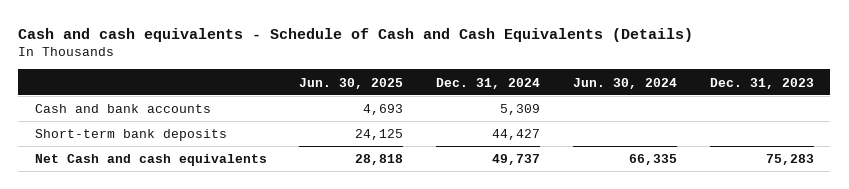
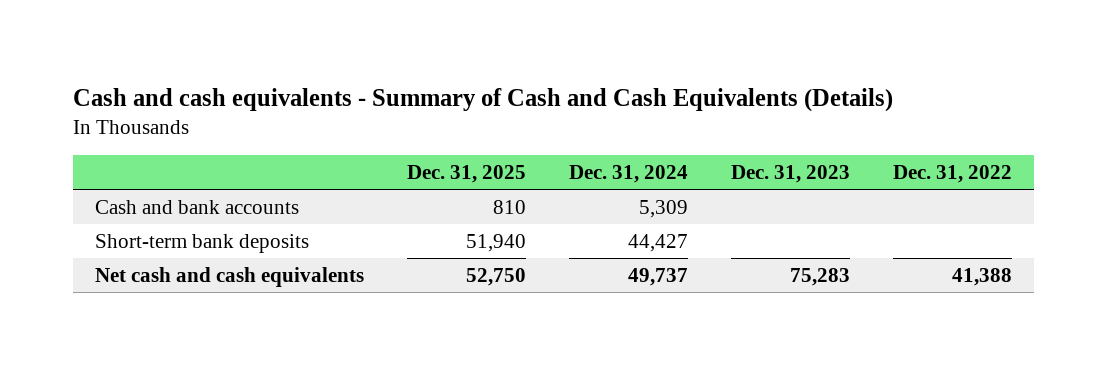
[18,27,694,42] Cash and cash equivalents - Schedule of Cash and Cash Equivalents (Details) -> [73,87,894,112] Cash and cash equivalents - Summary of Cash and Cash Equivalents (Details)
[299,77,404,89] Jun. 30, 2025 -> none
[573,77,678,89] Jun. 30, 2024 -> none
none -> [406,165,526,184] Dec. 31, 2025
none -> [893,165,1013,184] Dec. 31, 2022
[34,154,267,167] Net Cash and cash equivalents -> [94,266,364,287] Net cash and cash equivalents

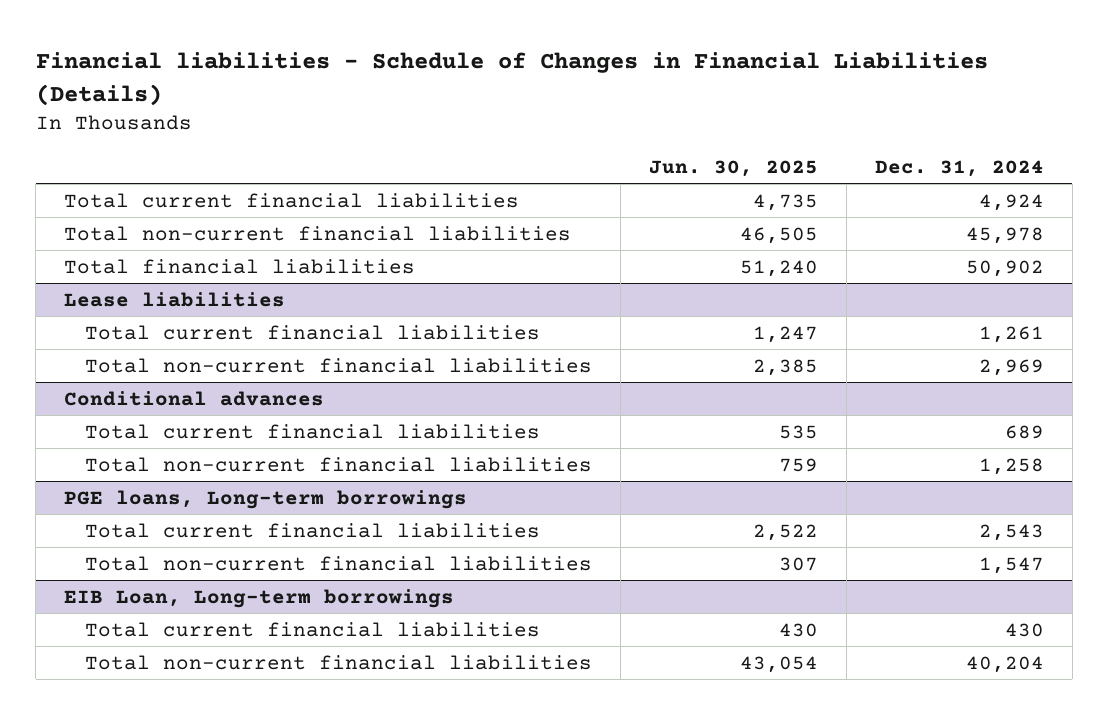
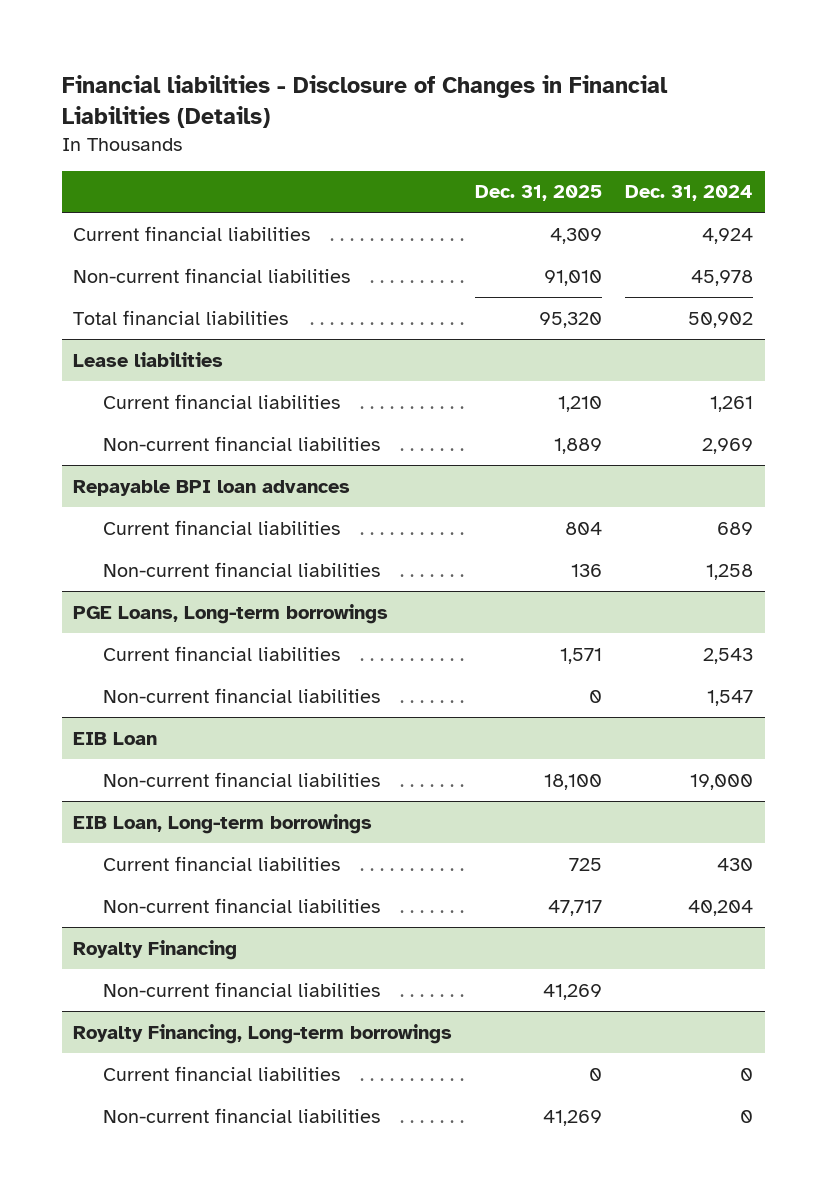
[35,52,988,106] Financial liabilities - Schedule of Changes in Financial Liabilities (Details) -> [61,74,668,128] Financial liabilities - Disclosure of Changes in Financial Liabilities (Details)
[648,159,818,177] Jun. 30, 2025 -> none
none -> [475,185,603,202] Dec. 31, 2025
[64,192,520,208] Total current financial liabilities -> [73,225,311,241] Current financial liabilities
[64,225,572,241] Total non-current financial liabilities -> [73,267,351,283] Non-current financial liabilities
[84,324,540,340] Total current financial liabilities -> [102,393,340,409] Current financial liabilities
[84,357,592,373] Total non-current financial liabilities -> [102,435,380,451] Non-current financial liabilities
[64,390,325,406] Conditional advances -> [73,479,351,496] Repayable BPI loan advances
[84,423,540,439] Total current financial liabilities -> [102,519,340,535] Current financial liabilities
[84,456,592,472] Total non-current financial liabilities -> [102,561,380,577] Non-current financial liabilities
[64,489,468,509] PGE loans, Long-term borrowings -> [73,603,389,624] PGE Loans, Long-term borrowings
[84,522,540,538] Total current financial liabilities -> [102,645,340,661] Current financial liabilities
[84,555,592,571] Total non-current financial liabilities -> [102,687,380,703] Non-current financial liabilities
none -> [73,731,158,745] EIB Loan
none -> [102,771,380,787] Non-current financial liabilities
[84,621,540,637] Total current financial liabilities -> [102,855,340,871] Current financial liabilities
[84,654,592,670] Total non-current financial liabilities -> [102,897,380,913] Non-current financial liabilities
none -> [73,939,238,960] Royalty Financing
none -> [102,981,380,997] Non-current financial liabilities
none -> [73,1023,453,1044] Royalty Financing, Long-term borrowings
none -> [102,1065,340,1081] Current financial liabilities
none -> [102,1107,380,1123] Non-current financial liabilities

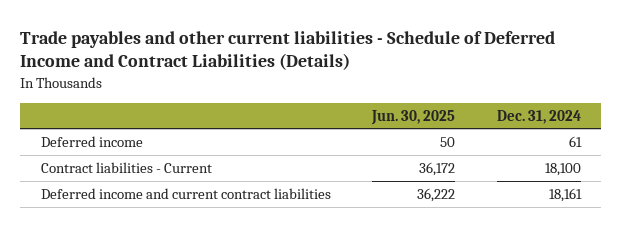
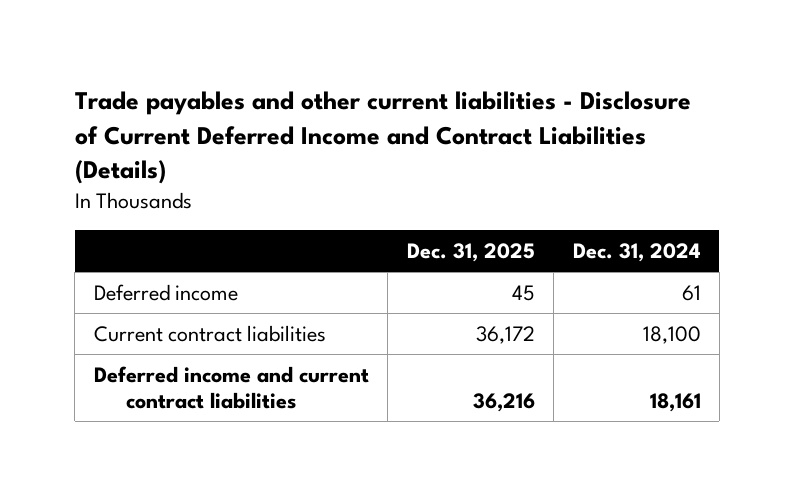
[20,30,556,71] Trade payables and other current liabilities - Schedule of Deferred Income and Contract Liabilities (Details) -> [74,91,691,185] Trade payables and other current liabilities - Disclosure of Current Deferred Income and Contract Liabilities (Details)
[371,109,456,125] Jun. 30, 2025 -> none
none -> [406,242,535,262] Dec. 31, 2025
[41,161,213,173] Contract liabilities - Current -> [93,324,326,342] Current contract liabilities

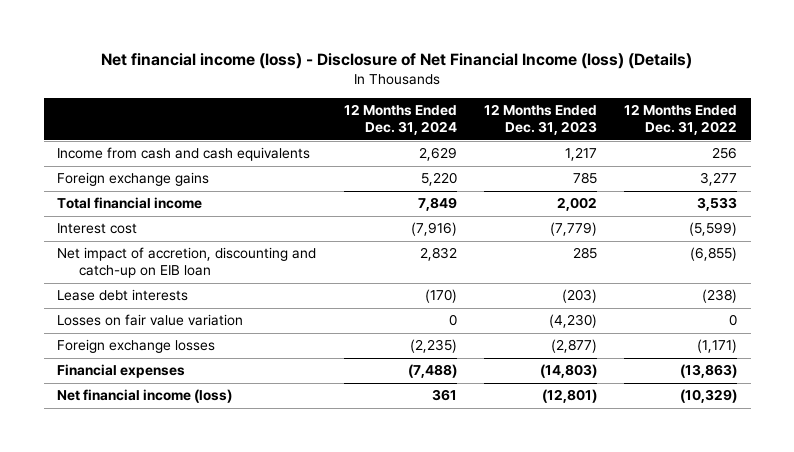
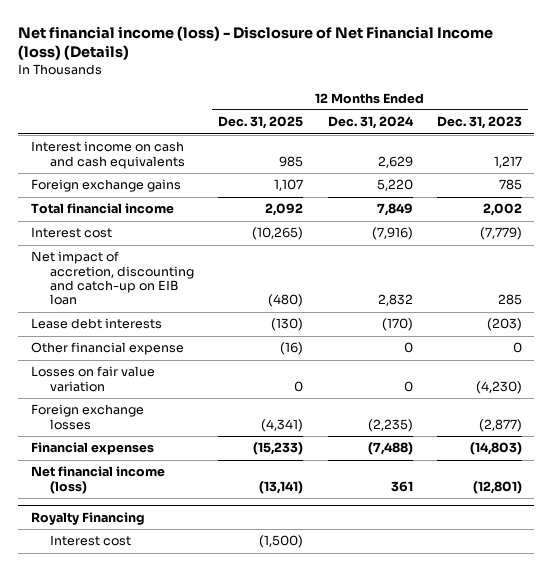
[624,104,738,136] 12 Months Ended Dec. 31, 2022 -> none
none -> [218,116,304,130] Dec. 31, 2025
[57,147,311,162] Income from cash and cash equivalents -> [30,141,185,169] Interest income on cash and cash equivalents
none -> [30,342,184,356] Other financial expense
none -> [30,511,145,525] Royalty Financing
none -> [49,535,131,547] Interest cost

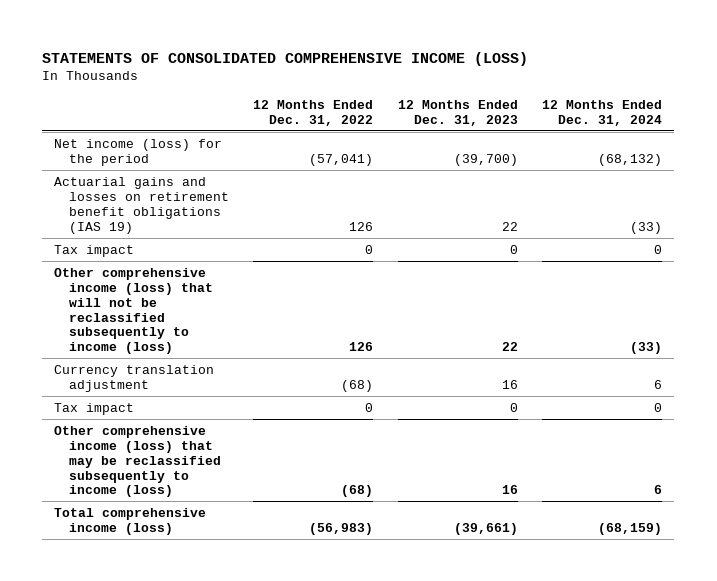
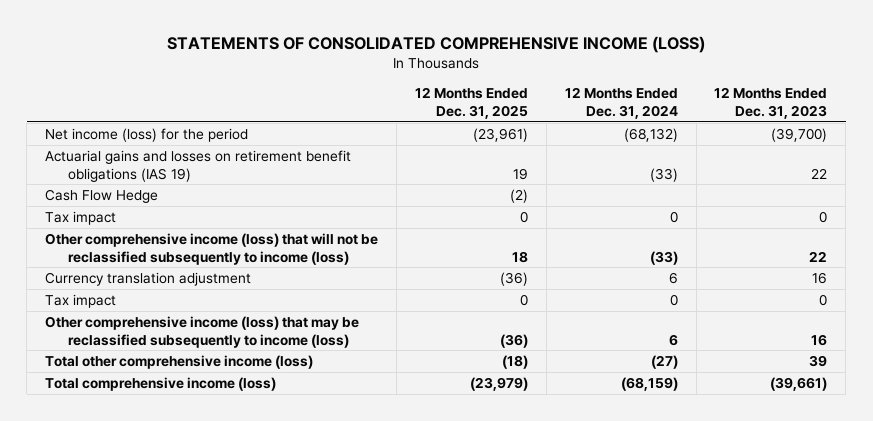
[253,99,374,126] 12 Months Ended Dec. 31, 2022 -> none
none -> [414,87,528,119] 12 Months Ended Dec. 31, 2025
none -> [45,188,159,203] Cash Flow Hedge
none -> [45,354,314,369] Total other comprehensive income (loss)

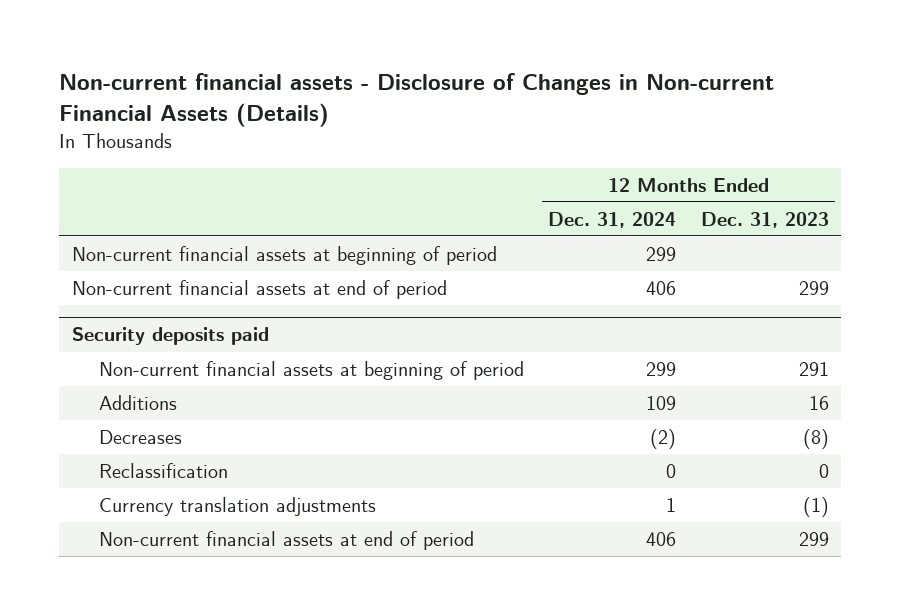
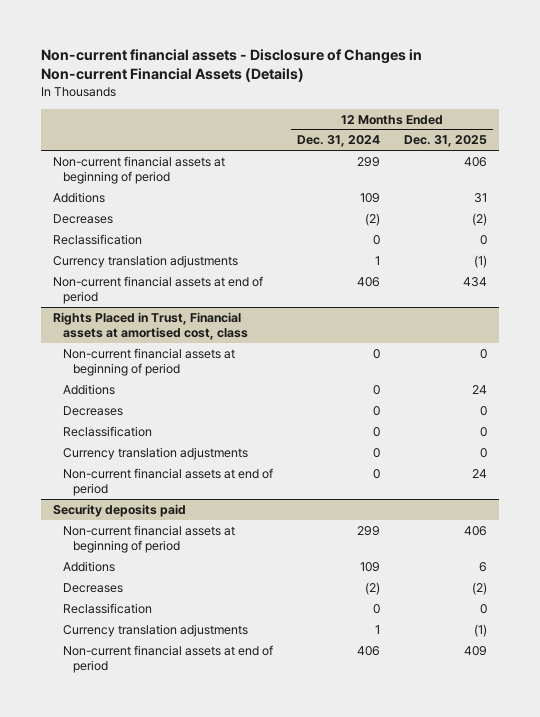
[701,211,830,228] Dec. 31, 2023 -> none
none -> [403,135,487,148] Dec. 31, 2025
none -> [52,191,105,203] Additions
none -> [52,213,113,224] Decreases
none -> [52,233,142,245] Reclassification
none -> [52,254,238,268] Currency translation adjustments
none -> [52,311,249,340] Rights Placed in Trust, Financial assets at amortised cost, class
none -> [63,347,236,376] Non-current financial assets at beginning of period
none -> [63,383,116,395] Additions
none -> [63,405,124,416] Decreases
none -> [63,425,153,437] Reclassification
none -> [63,446,249,460] Currency translation adjustments
none -> [63,467,274,496] Non-current financial assets at end of period

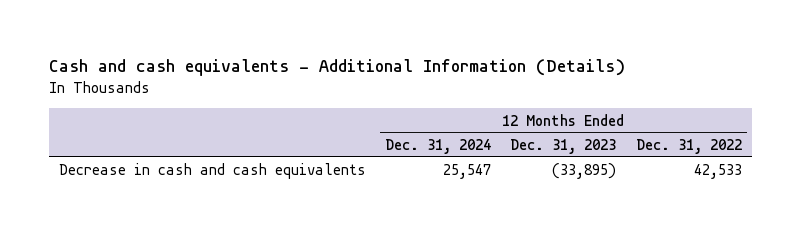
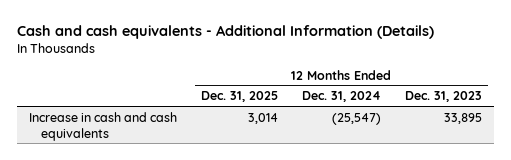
[635,138,742,154] Dec. 31, 2022 -> none
none -> [200,91,278,103] Dec. 31, 2025
[58,163,366,180] Decrease in cash and cash equivalents -> [28,111,177,141] Increase in cash and cash equivalents
[443,164,492,180] 25,547 -> [331,112,381,125] (25,547)
[552,163,617,180] (33,895) -> [444,112,483,124] 33,895

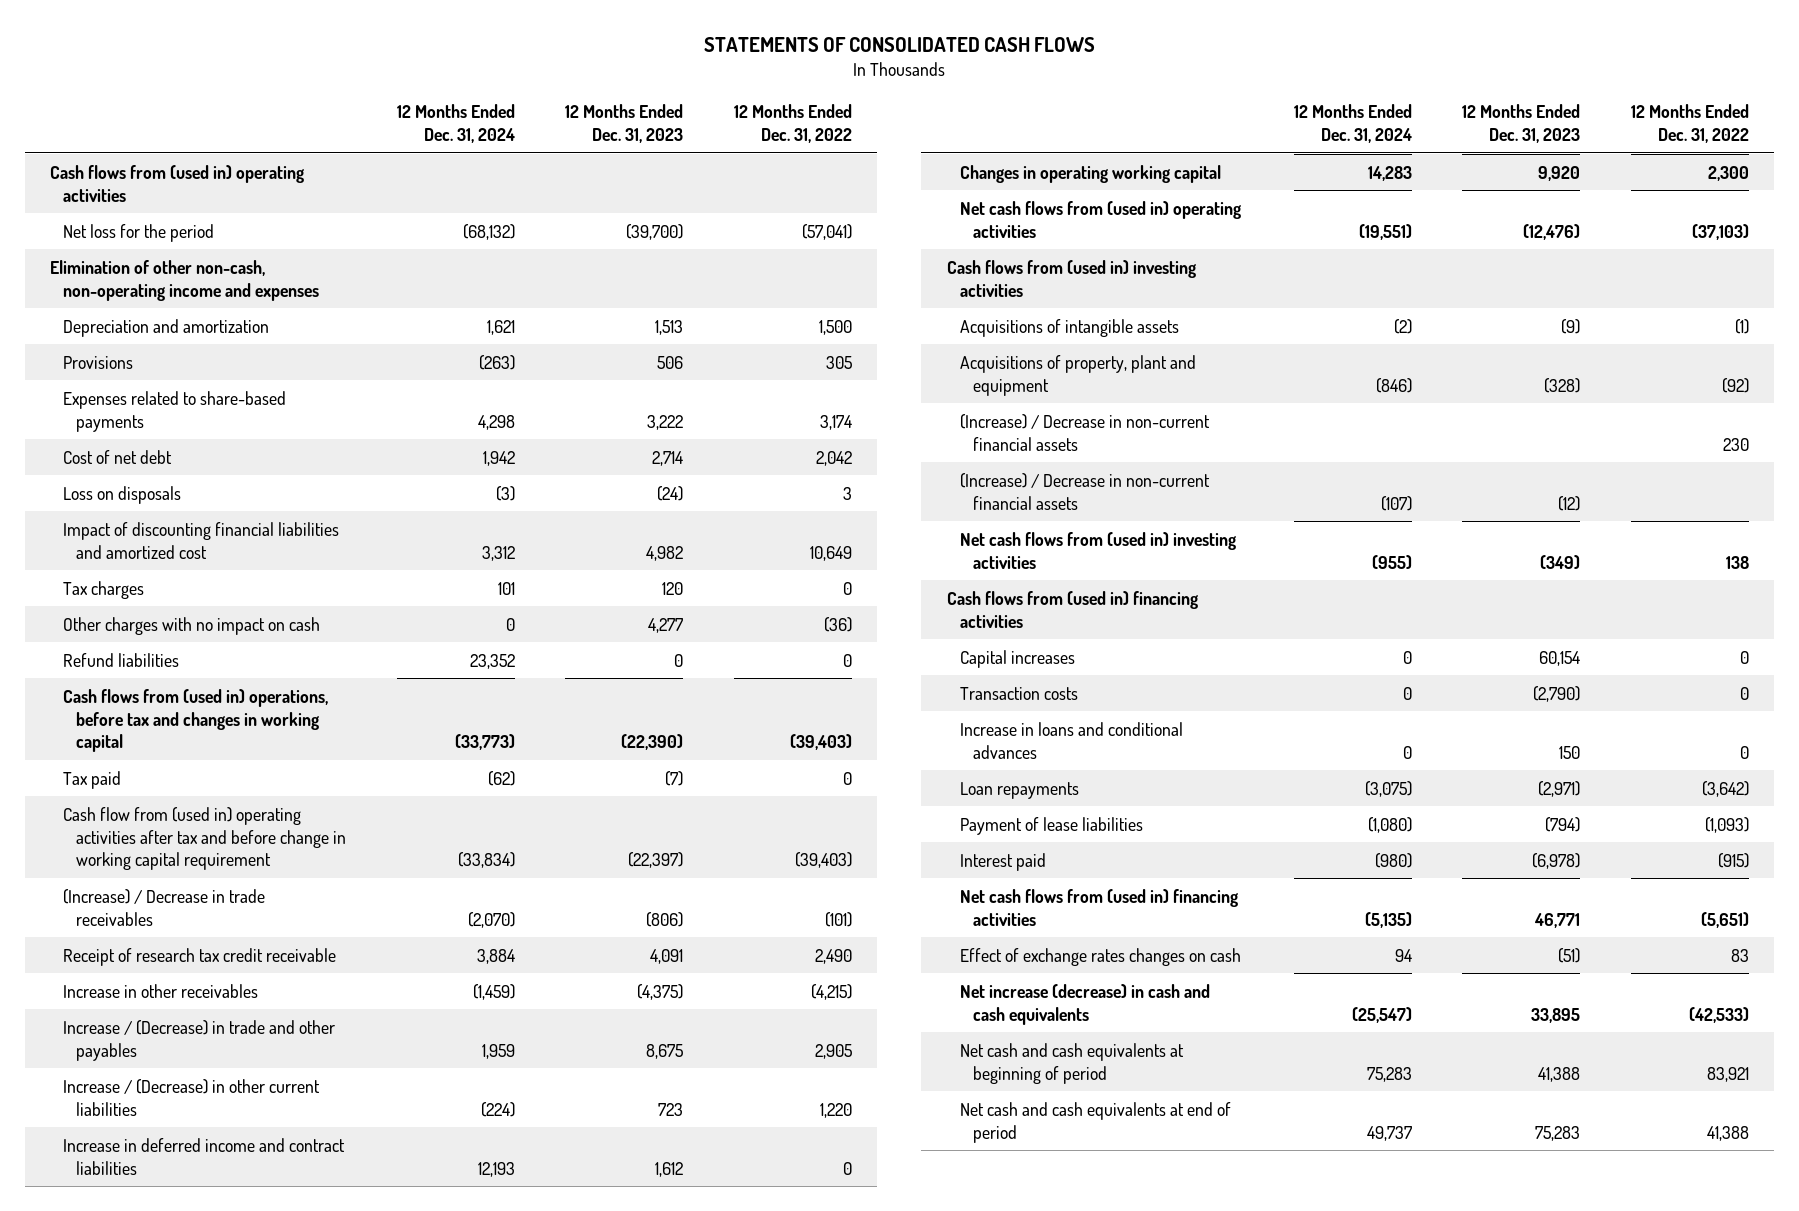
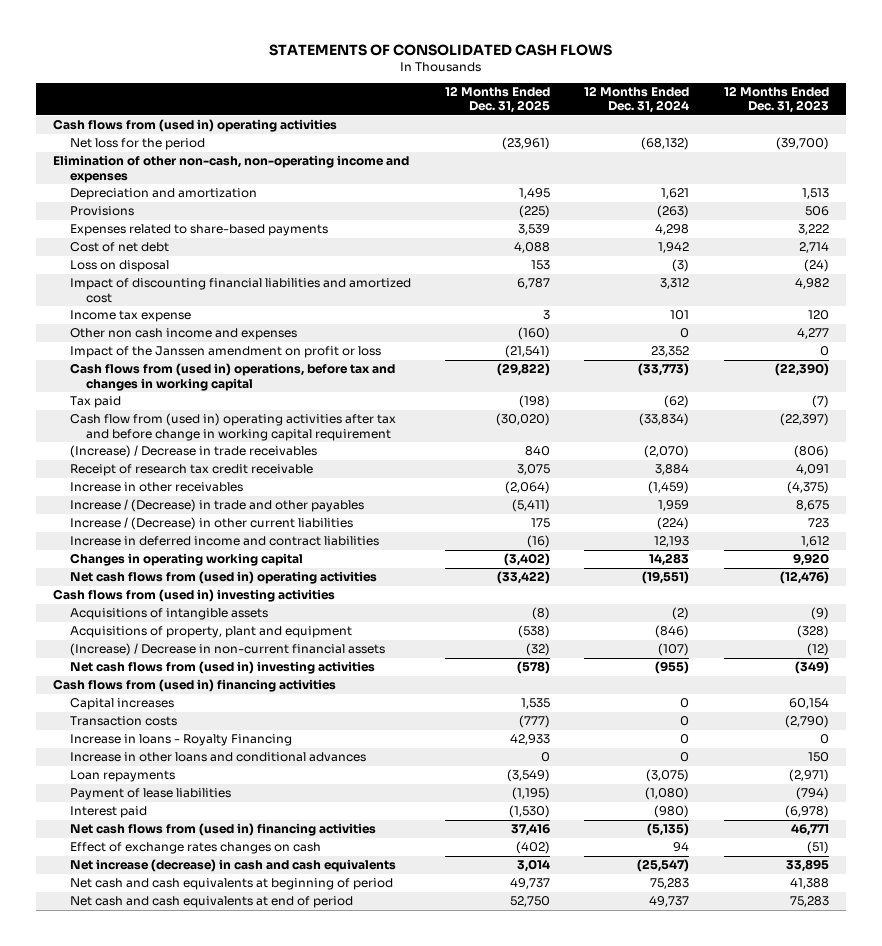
[733,104,852,144] 12 Months Ended Dec. 31, 2022 -> none
none -> [445,86,551,114] 12 Months Ended Dec. 31, 2025
[62,485,181,504] Loss on disposals -> [69,260,169,273] Loss on disposal
[62,580,144,599] Tax charges -> [69,310,191,323] Income tax expense
[62,616,320,635] Other charges with no impact on cash -> [69,328,297,341] Other non cash income and expenses
[62,652,179,667] Refund liabilities -> [69,346,381,359] Impact of the Janssen amendment on profit or loss
[959,413,1210,451] (Increase) / Decrease in non-current financial assets -> none
[959,721,1183,759] Increase in loans and conditional advances -> [69,734,292,747] Increase in loans - Royalty Financing
[1559,745,1581,759] 150 -> [819,734,829,745] 0
none -> [69,752,366,763] Increase in other loans and conditional advances

